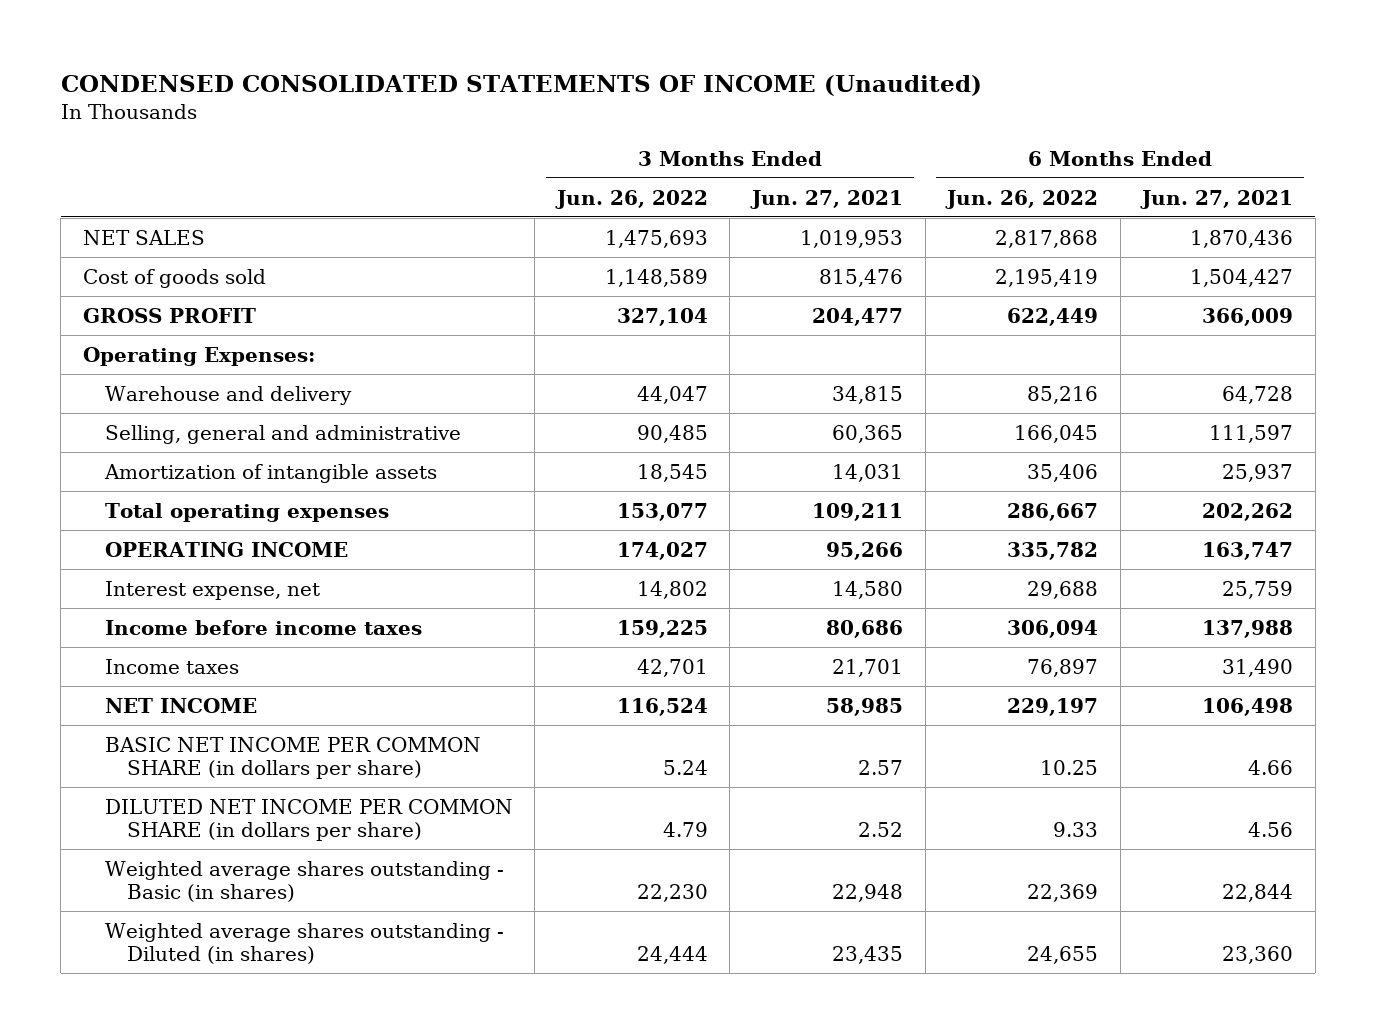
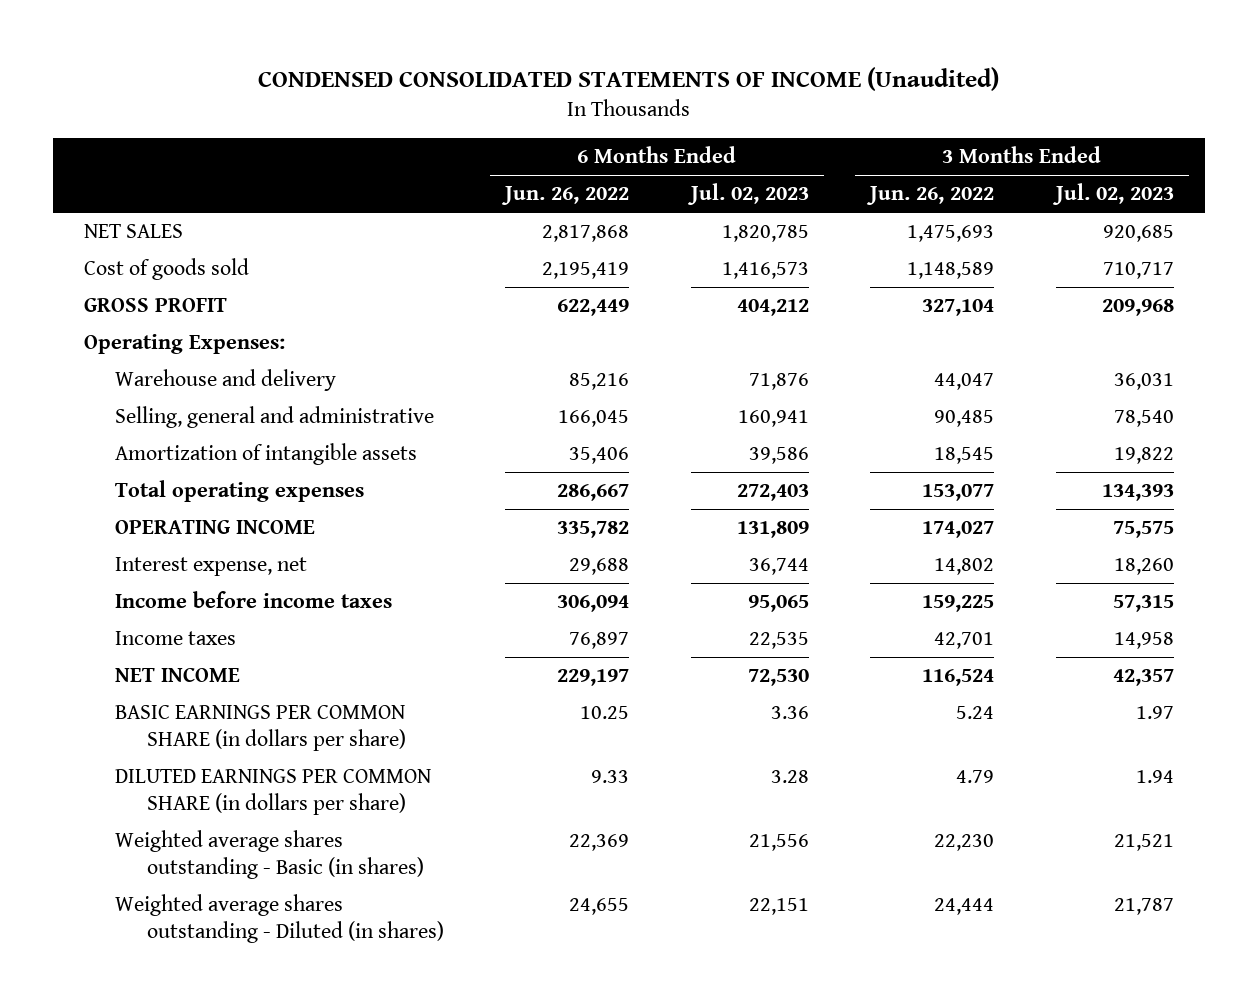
[750,189,904,209] Jun. 27, 2021 -> none
[1140,189,1294,209] Jun. 27, 2021 -> none
none -> [686,183,809,206] Jul. 02, 2023
none -> [1051,183,1174,206] Jul. 02, 2023
[104,736,481,779] BASIC NET INCOME PER COMMON SHARE (in dollars per share) -> [115,705,407,752] BASIC EARNINGS PER COMMON SHARE (in dollars per share)
[104,798,513,841] DILUTED NET INCOME PER COMMON SHARE (in dollars per share) -> [115,769,432,816] DILUTED EARNINGS PER COMMON SHARE (in dollars per share)

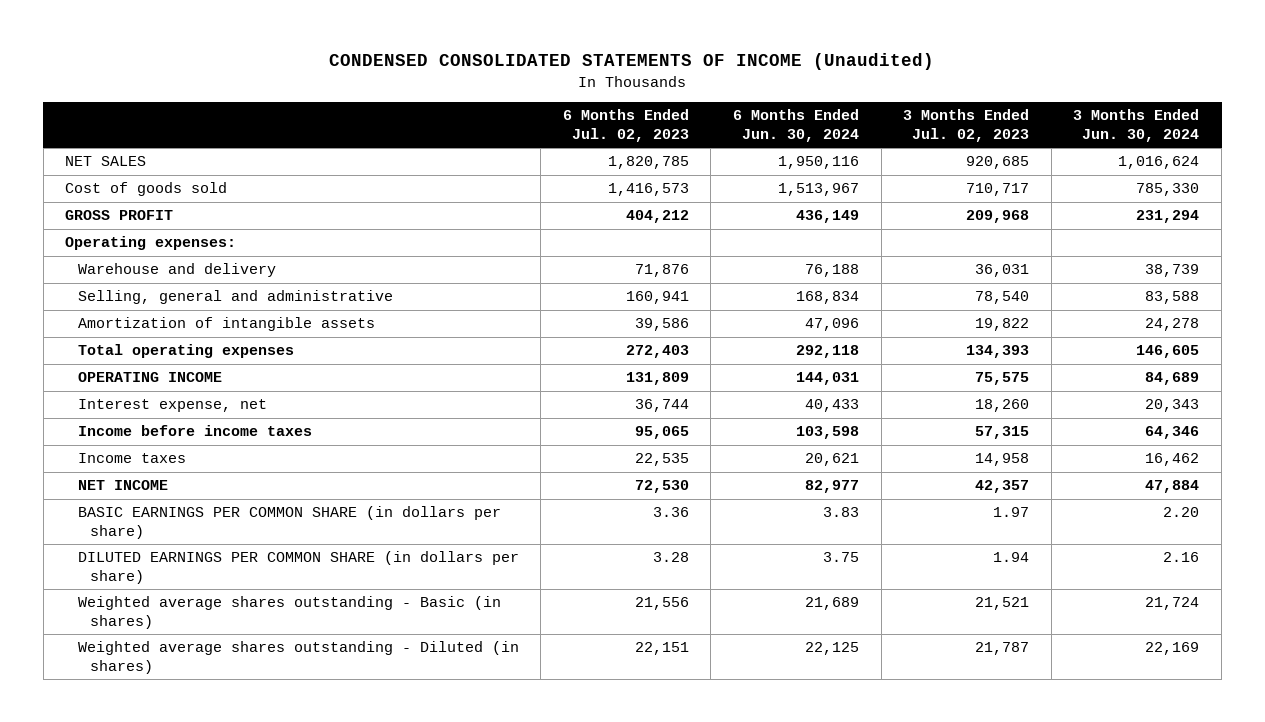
[501,186,630,206] Jun. 26, 2022 -> none
[866,186,995,206] Jun. 26, 2022 -> none
none -> [732,109,859,142] 6 Months Ended Jun. 30, 2024
none -> [1073,109,1200,142] 3 Months Ended Jun. 30, 2024
[83,334,285,355] Operating Expenses: -> [65,236,237,251] Operating expenses:

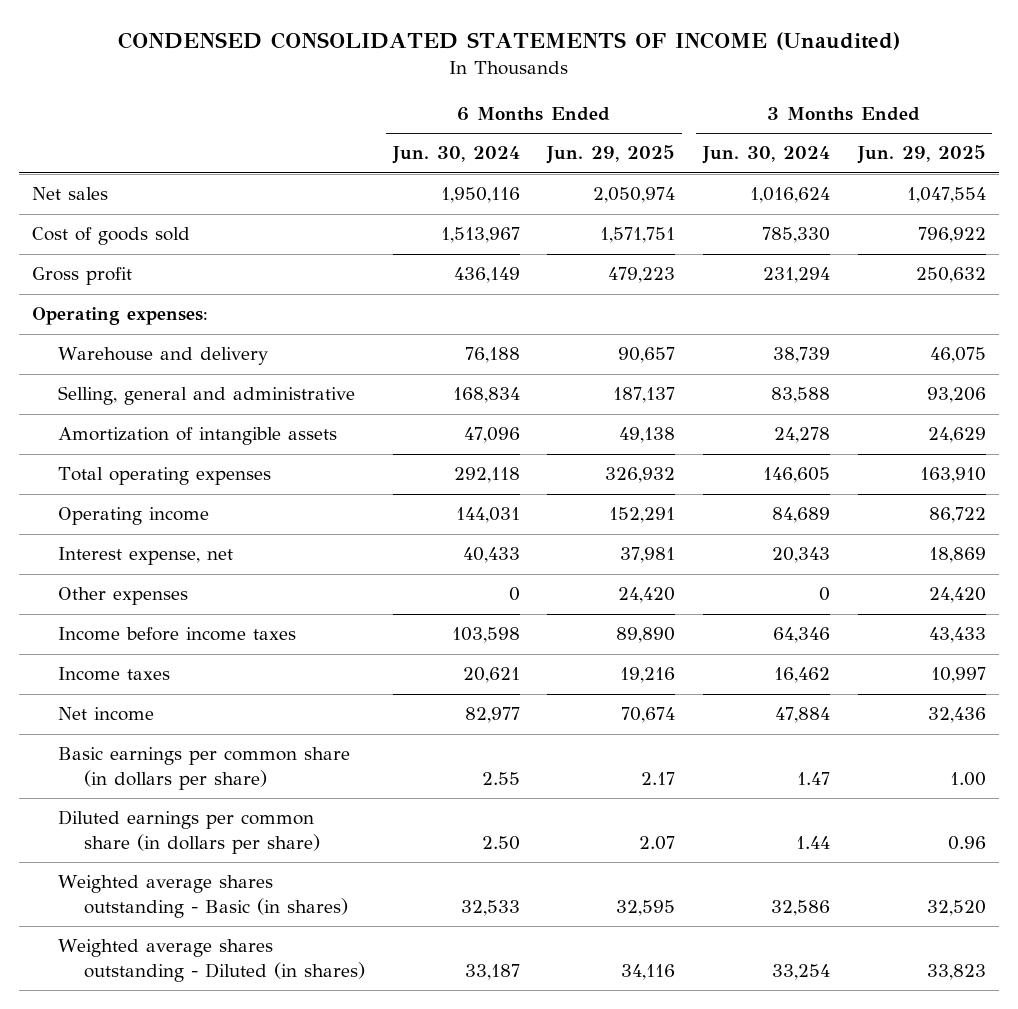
[562,109,689,142] 6 Months Ended Jul. 02, 2023 -> none
[903,109,1030,142] 3 Months Ended Jul. 02, 2023 -> none
none -> [546,145,676,165] Jun. 29, 2025
none -> [856,145,986,165] Jun. 29, 2025
[65,156,147,167] NET SALES -> [32,187,109,201] Net sales
[65,210,174,221] GROSS PROFIT -> [32,267,133,286] Gross profit
[77,372,222,383] OPERATING INCOME -> [58,507,210,526] Operating income
none -> [58,587,189,606] Other expenses
[77,480,168,491] NET INCOME -> [58,707,155,722] Net income
[77,506,501,539] BASIC EARNINGS PER COMMON SHARE (in dollars per share) -> [58,747,351,790] Basic earnings per common share (in dollars per share)
[822,507,859,518] 3.83 -> [481,771,520,785] 2.55
[1163,507,1200,518] 2.20 -> [796,771,830,785] 1.47
[77,551,519,584] DILUTED EARNINGS PER COMMON SHARE (in dollars per share) -> [58,810,321,854] Diluted earnings per common share (in dollars per share)
[822,552,859,563] 3.75 -> [481,835,520,850] 2.50
[1163,552,1200,563] 2.16 -> [795,835,830,849] 1.44
[804,597,859,611] 21,689 -> [460,899,520,916] 32,533
[1145,597,1200,611] 21,724 -> [770,899,830,916] 32,586
[804,642,859,656] 22,125 -> [464,963,520,980] 33,187
[1145,642,1200,656] 22,169 -> [771,963,830,980] 33,254

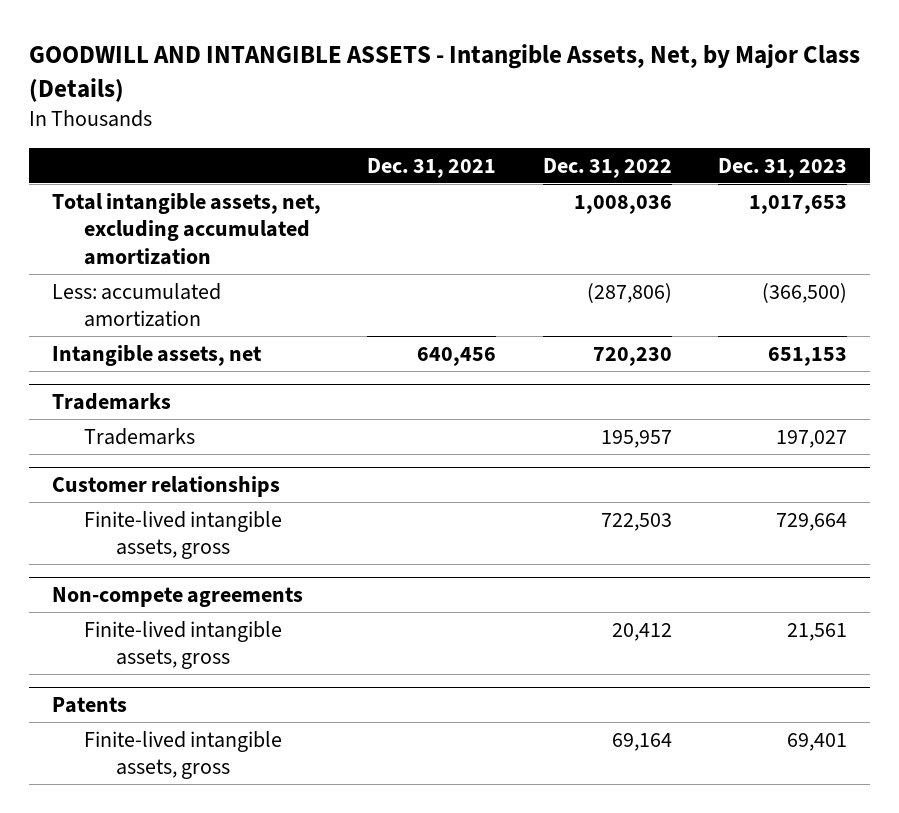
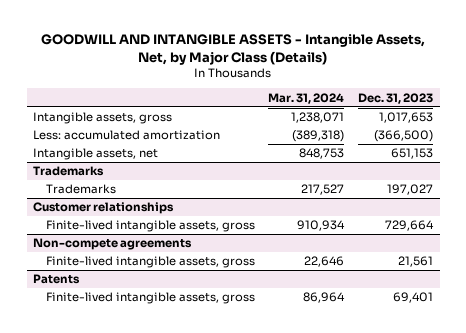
[367,157,497,178] Dec. 31, 2021 -> none
[542,157,672,178] Dec. 31, 2022 -> none
none -> [268,92,345,104] Mar. 31, 2024
[51,192,321,265] Total intangible assets, net, excluding accumulated amortization -> [33,112,173,125] Intangible assets, gross

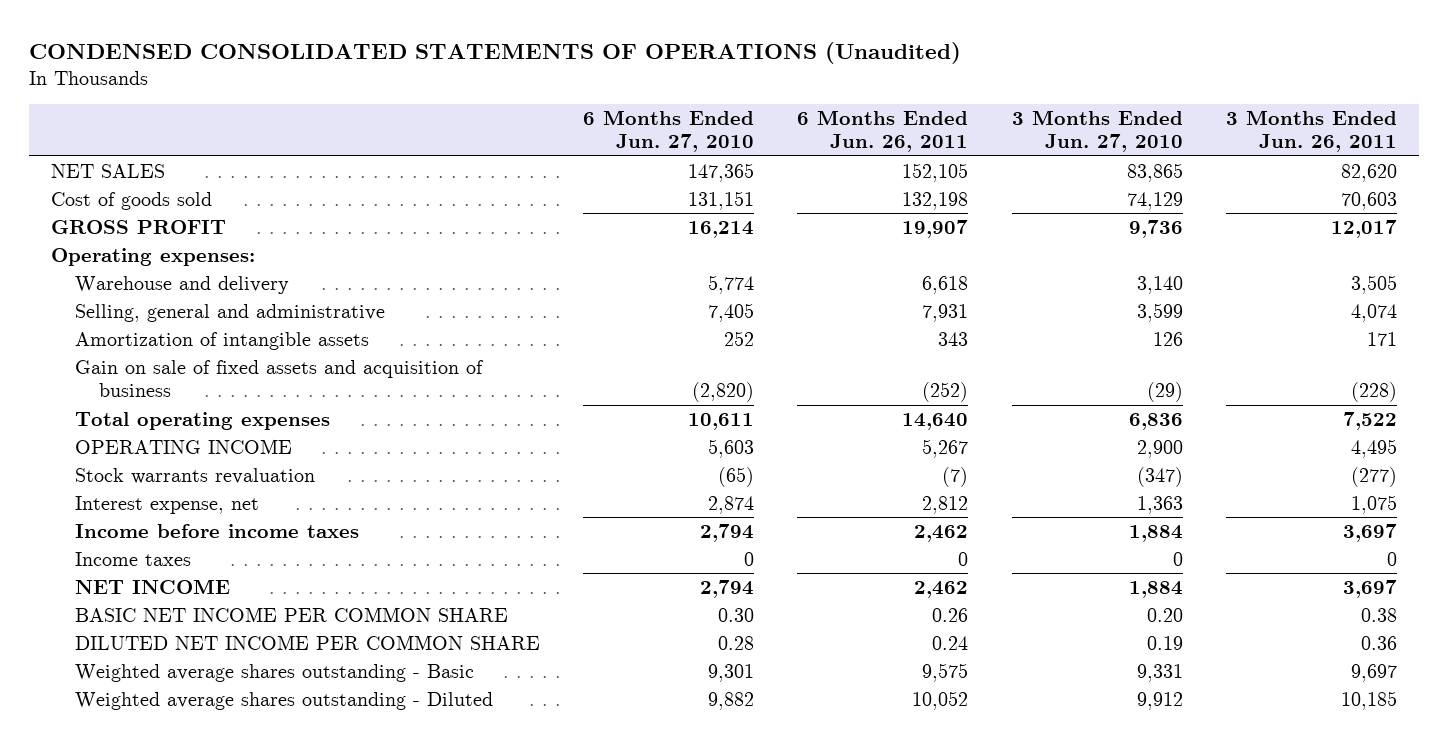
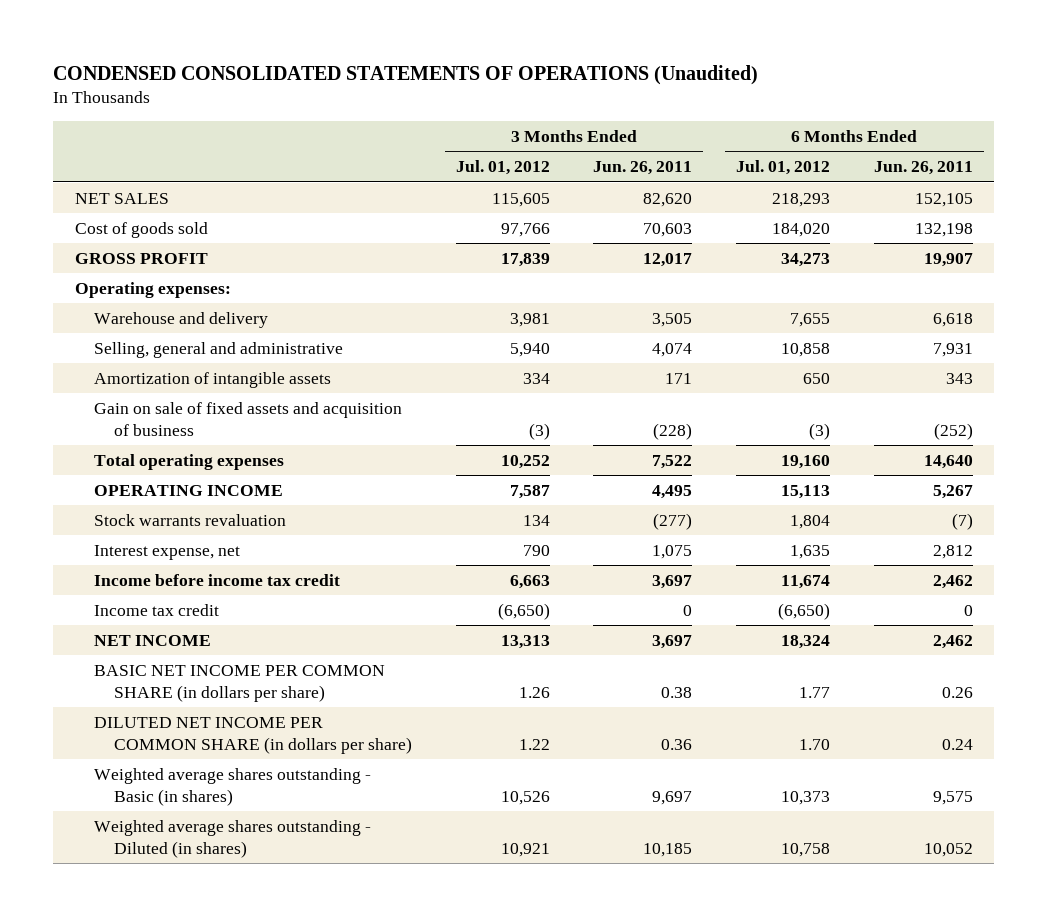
[583,110,755,153] 6 Months Ended Jun. 27, 2010 -> none
[1011,110,1183,153] 3 Months Ended Jun. 27, 2010 -> none
none -> [455,160,550,176] Jul. 01, 2012
none -> [735,160,830,176] Jul. 01, 2012
[74,523,359,538] Income before income taxes -> [94,573,341,586] Income before income tax credit
[74,551,191,566] Income taxes -> [94,603,220,616] Income tax credit
[74,606,508,622] BASIC NET INCOME PER COMMON SHARE -> [94,664,386,702] BASIC NET INCOME PER COMMON SHARE (in dollars per share)
[74,634,540,650] DILUTED NET INCOME PER COMMON SHARE -> [94,716,412,754] DILUTED NET INCOME PER COMMON SHARE (in dollars per share)
[74,663,474,682] Weighted average shares outstanding - Basic -> [94,767,372,806] Weighted average shares outstanding - Basic (in shares)
[74,691,493,710] Weighted average shares outstanding - Diluted -> [94,819,372,858] Weighted average shares outstanding - Diluted (in shares)

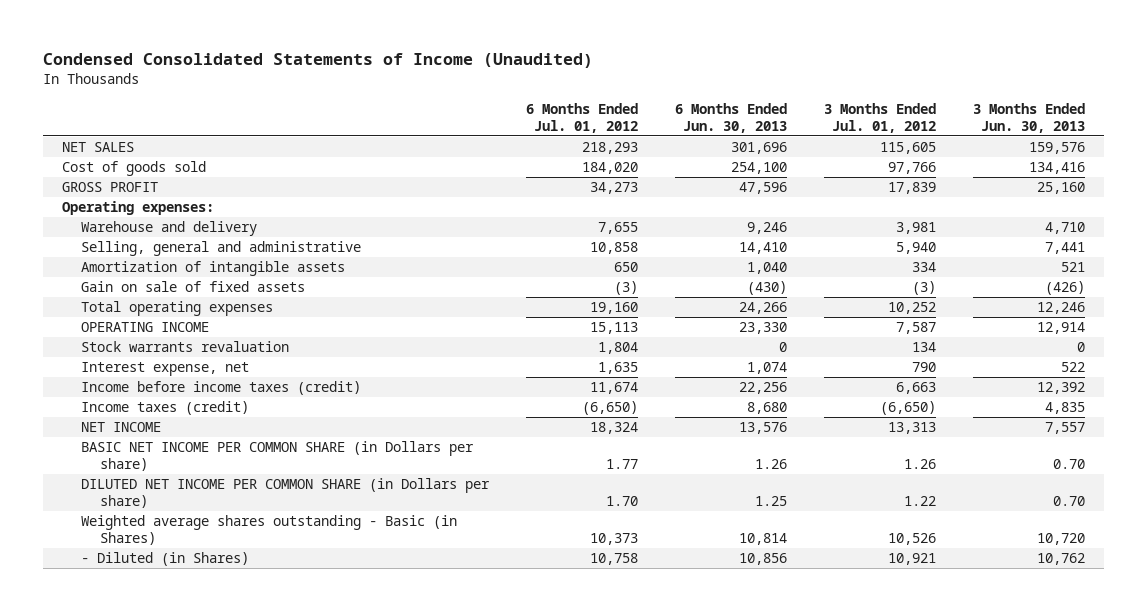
[52,64,758,85] CONDENSED CONSOLIDATED STATEMENTS OF OPERATIONS (Unaudited) -> [43,53,594,69] Condensed Consolidated Statements of Income (Unaudited)
[593,161,693,176] Jun. 26, 2011 -> none
[873,161,973,176] Jun. 26, 2011 -> none
none -> [675,102,788,133] 6 Months Ended Jun. 30, 2013
none -> [973,102,1086,133] 3 Months Ended Jun. 30, 2013
[94,401,403,436] Gain on sale of fixed assets and acquisition of business -> [80,281,305,293] Gain on sale of fixed assets
[94,573,341,586] Income before income tax credit -> [80,381,361,396] Income before income taxes (credit)
[94,603,220,616] Income tax credit -> [80,401,249,416] Income taxes (credit)
[94,664,386,702] BASIC NET INCOME PER COMMON SHARE (in dollars per share) -> [80,441,474,472] BASIC NET INCOME PER COMMON SHARE (in Dollars per share)
[94,716,412,754] DILUTED NET INCOME PER COMMON SHARE (in dollars per share) -> [80,478,490,509] DILUTED NET INCOME PER COMMON SHARE (in Dollars per share)
[94,767,372,806] Weighted average shares outstanding - Basic (in shares) -> [80,515,457,546] Weighted average shares outstanding - Basic (in Shares)
[94,819,372,858] Weighted average shares outstanding - Diluted (in shares) -> [80,552,249,567] - Diluted (in Shares)

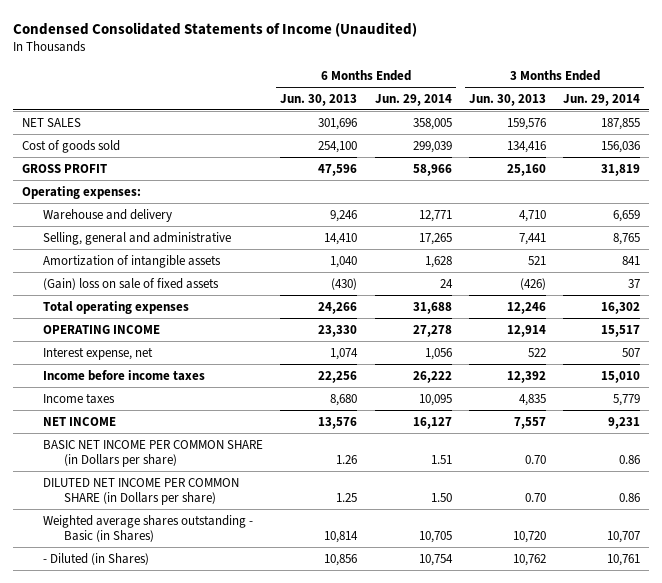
[525,102,638,133] 6 Months Ended Jul. 01, 2012 -> none
[824,102,937,133] 3 Months Ended Jul. 01, 2012 -> none
none -> [374,93,452,106] Jun. 29, 2014
none -> [563,93,641,106] Jun. 29, 2014
[80,281,305,293] Gain on sale of fixed assets -> [42,277,219,290] (Gain) loss on sale of fixed assets
[80,341,289,353] Stock warrants revaluation -> none
[80,381,361,396] Income before income taxes (credit) -> [42,369,205,381] Income before income taxes
[80,401,249,416] Income taxes (credit) -> [42,392,115,404] Income taxes

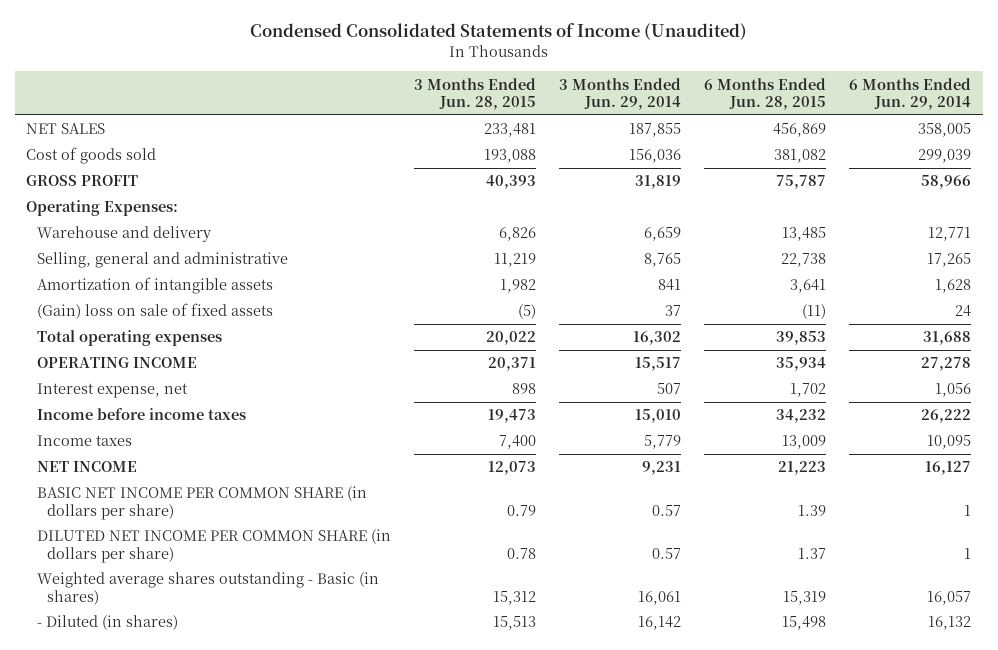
[280,93,358,106] Jun. 30, 2013 -> none
[468,93,546,106] Jun. 30, 2013 -> none
none -> [413,77,536,111] 3 Months Ended Jun. 28, 2015
none -> [704,77,827,111] 6 Months Ended Jun. 28, 2015
[22,185,142,199] Operating expenses: -> [26,200,179,217] Operating Expenses:
[42,439,263,468] BASIC NET INCOME PER COMMON SHARE (in Dollars per share) -> [36,486,367,520] BASIC NET INCOME PER COMMON SHARE (in dollars per share)
[430,455,452,465] 1.51 -> [964,504,972,516] 1
[619,455,641,465] 0.86 -> [651,504,681,516] 0.57
[42,477,239,506] DILUTED NET INCOME PER COMMON SHARE (in Dollars per share) -> [36,529,391,563] DILUTED NET INCOME PER COMMON SHARE (in dollars per share)
[430,493,452,503] 1.50 -> [964,547,972,559] 1
[619,493,641,503] 0.86 -> [651,547,681,559] 0.57
[42,514,253,543] Weighted average shares outstanding - Basic (in Shares) -> [36,572,379,605] Weighted average shares outstanding - Basic (in shares)
[418,531,452,544] 10,705 -> [927,590,972,605] 16,057
[607,531,641,544] 10,707 -> [637,590,681,605] 16,061
[42,552,149,565] - Diluted (in Shares) -> [36,615,178,631] - Diluted (in shares)
[418,553,453,566] 10,754 -> [928,616,972,631] 16,132
[607,553,641,566] 10,761 -> [637,616,681,631] 16,142

